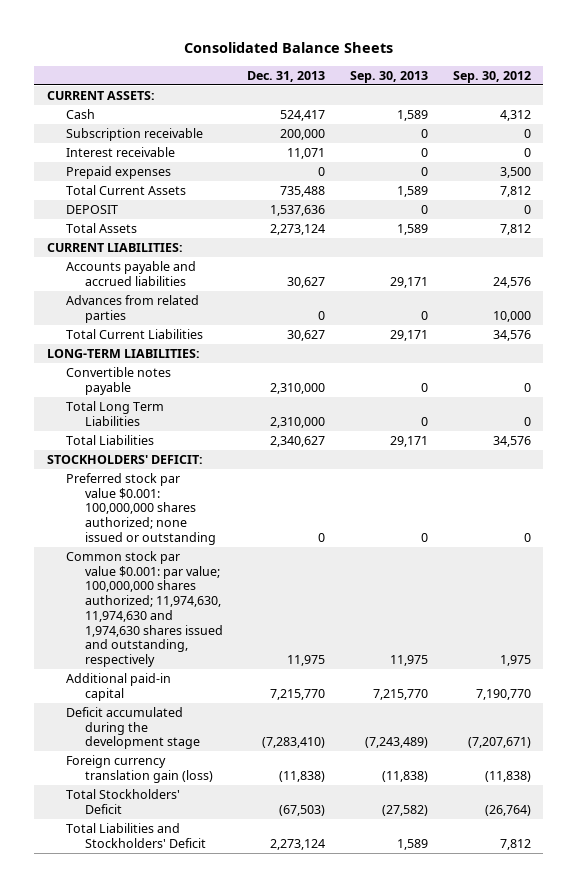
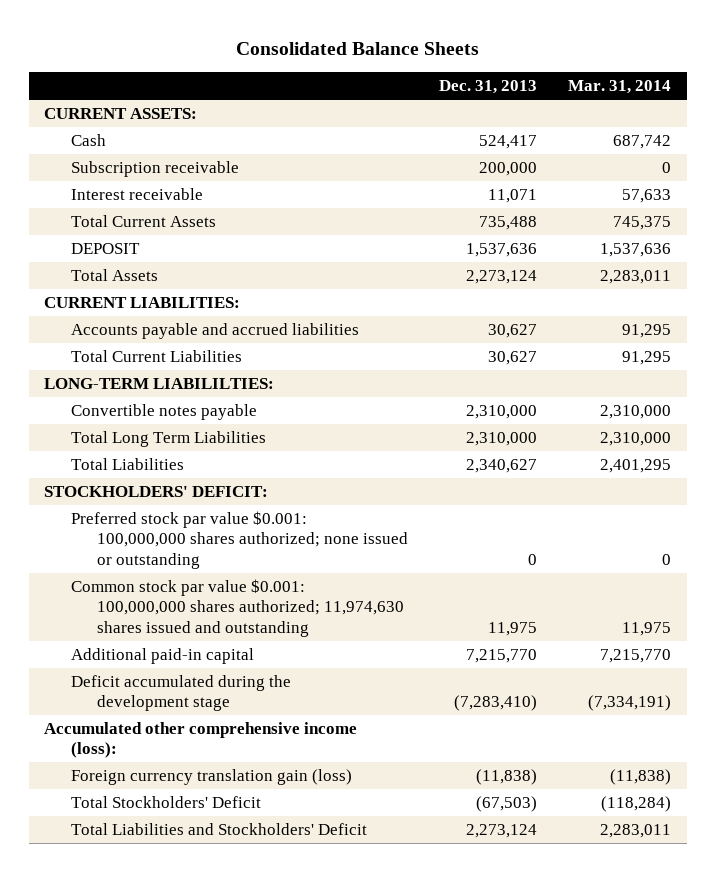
[350,70,429,83] Sep. 30, 2013 -> none
[452,70,531,83] Sep. 30, 2012 -> none
none -> [568,80,672,95] Mar. 31, 2014
[65,165,171,179] Prepaid expenses -> none
[65,294,199,323] Advances from related parties -> none
[46,348,200,358] LONG-TERM LIABILITIES: -> [44,378,275,390] LONG-TERM LIABILILTIES:
[65,550,223,668] Common stock par value $0.001: par value; 100,000,000 shares authorized; 11,974,630, 11,974,630 and 1,974,630 shares issued and outstanding, respectively -> [70,579,405,637] Common stock par value $0.001: 100,000,000 shares authorized; 11,974,630 shares issued and outstanding
none -> [44,722,358,759] Accumulated other comprehensive income (loss):

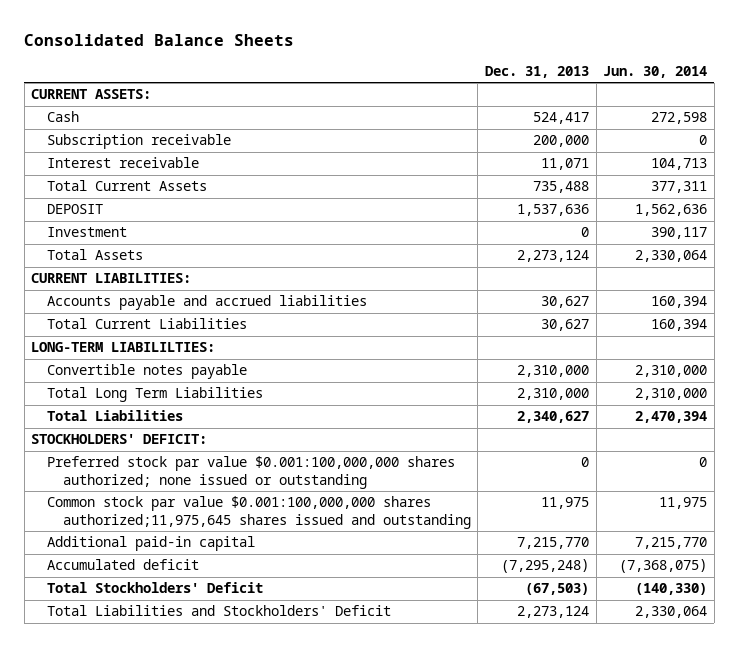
[568,80,672,95] Mar. 31, 2014 -> none
none -> [603,65,708,78] Jun. 30, 2014
none -> [46,227,127,238] Investment
[70,511,409,569] Preferred stock par value $0.001: 100,000,000 shares authorized; none issued or outstanding -> [46,456,455,490] Preferred stock par value $0.001:100,000,000 shares authorized; none issued or outstanding
[70,579,405,637] Common stock par value $0.001: 100,000,000 shares authorized; 11,974,630 shares issued and outstanding -> [46,496,471,530] Common stock par value $0.001:100,000,000 shares authorized;11,975,645 shares issued and outstanding
[44,722,358,759] Accumulated other comprehensive income (loss): -> none
[70,769,352,786] Foreign currency translation gain (loss) -> none
[70,675,291,712] Deficit accumulated during the development stage -> [46,559,199,571] Accumulated deficit
[454,695,538,712] (7,283,410) -> [500,559,589,574] (7,295,248)

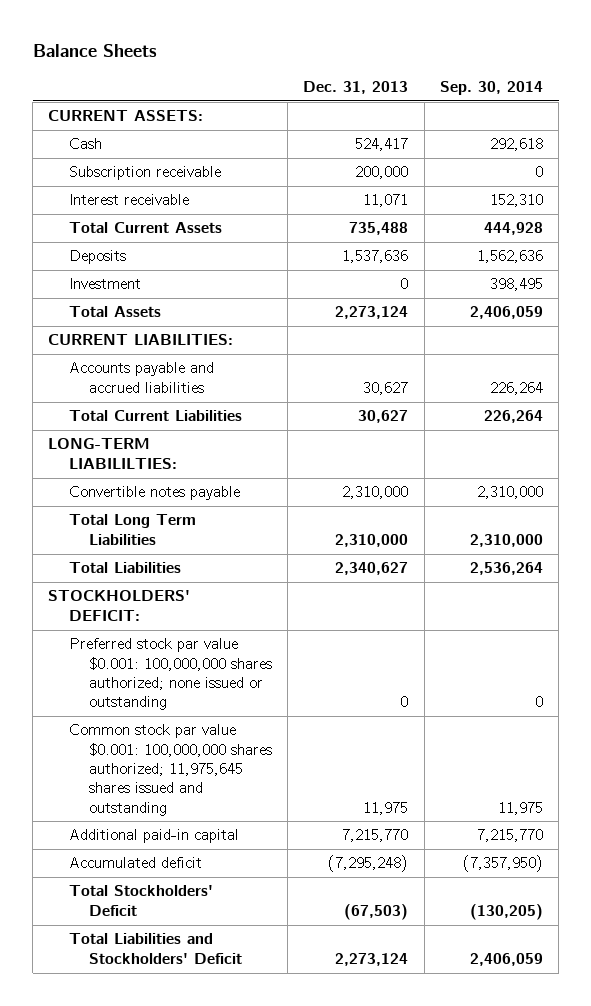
[24,33,295,46] Consolidated Balance Sheets -> [32,43,157,57] Balance Sheets
[603,65,708,78] Jun. 30, 2014 -> none
none -> [439,80,543,95] Sep. 30, 2014
[46,204,103,215] DEPOSIT -> [68,250,126,265] Deposits
[46,456,455,490] Preferred stock par value $0.001:100,000,000 shares authorized; none issued or outstanding -> [68,638,272,711] Preferred stock par value $0.001: 100,000,000 shares authorized; none issued or outstanding
[46,496,471,530] Common stock par value $0.001:100,000,000 shares authorized;11,975,645 shares issued and outstanding -> [68,724,272,816] Common stock par value $0.001: 100,000,000 shares authorized; 11,975,645 shares issued and outstanding

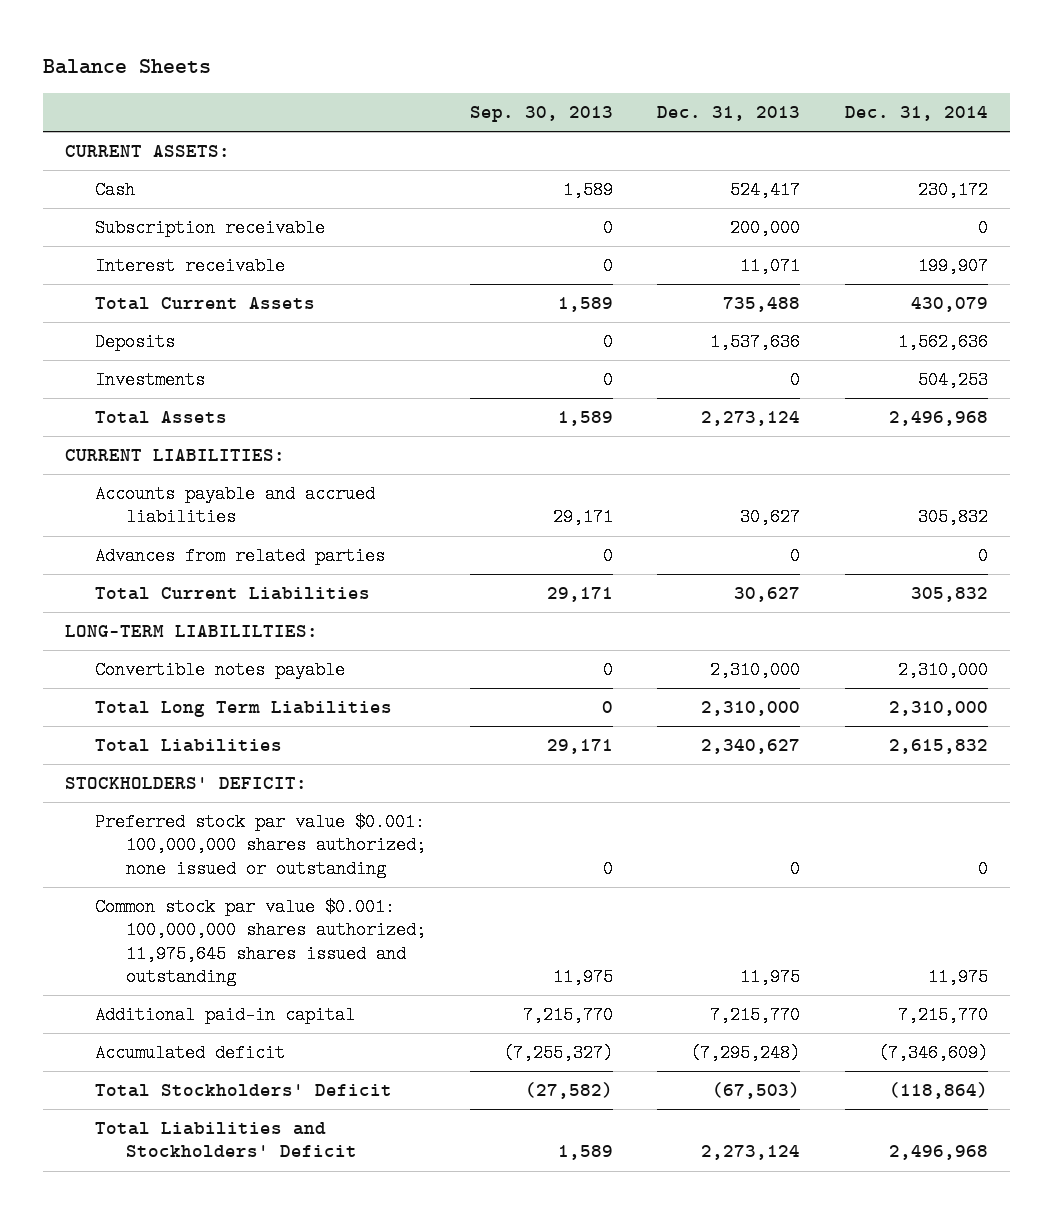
[439,80,543,95] Sep. 30, 2014 -> none
none -> [470,106,614,123] Sep. 30, 2013
none -> [844,106,988,122] Dec. 31, 2014
[68,278,141,290] Investment -> [95,371,206,390] Investments
none -> [95,547,386,566] Advances from related parties

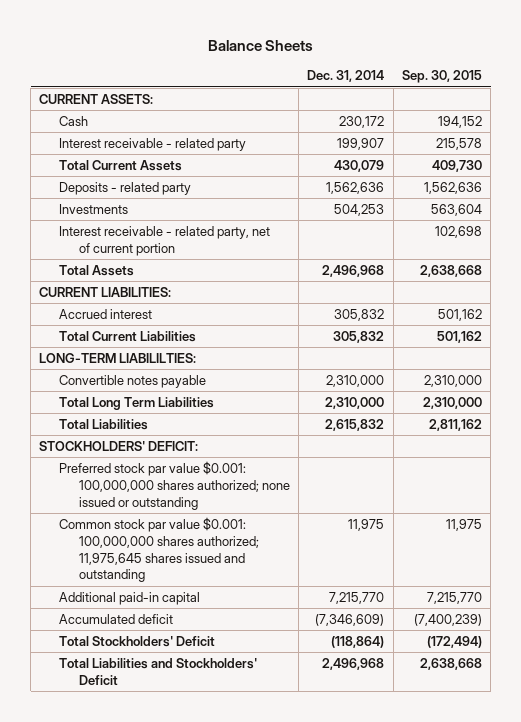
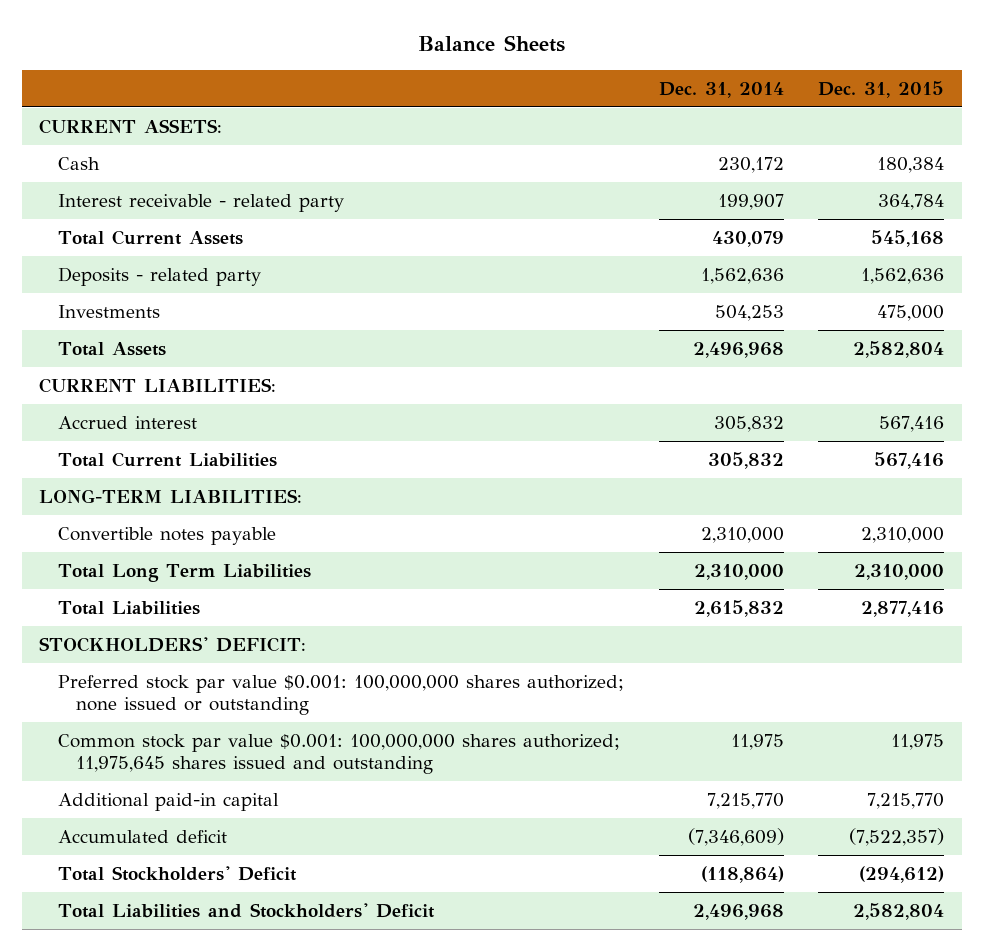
[401,70,482,84] Sep. 30, 2015 -> none
none -> [818,80,945,98] Dec. 31, 2015
[59,226,271,256] Interest receivable - related party, net of current portion -> none
[39,353,197,364] LONG-TERM LIABILILTIES: -> [39,488,303,503] LONG-TERM LIABILITIES:

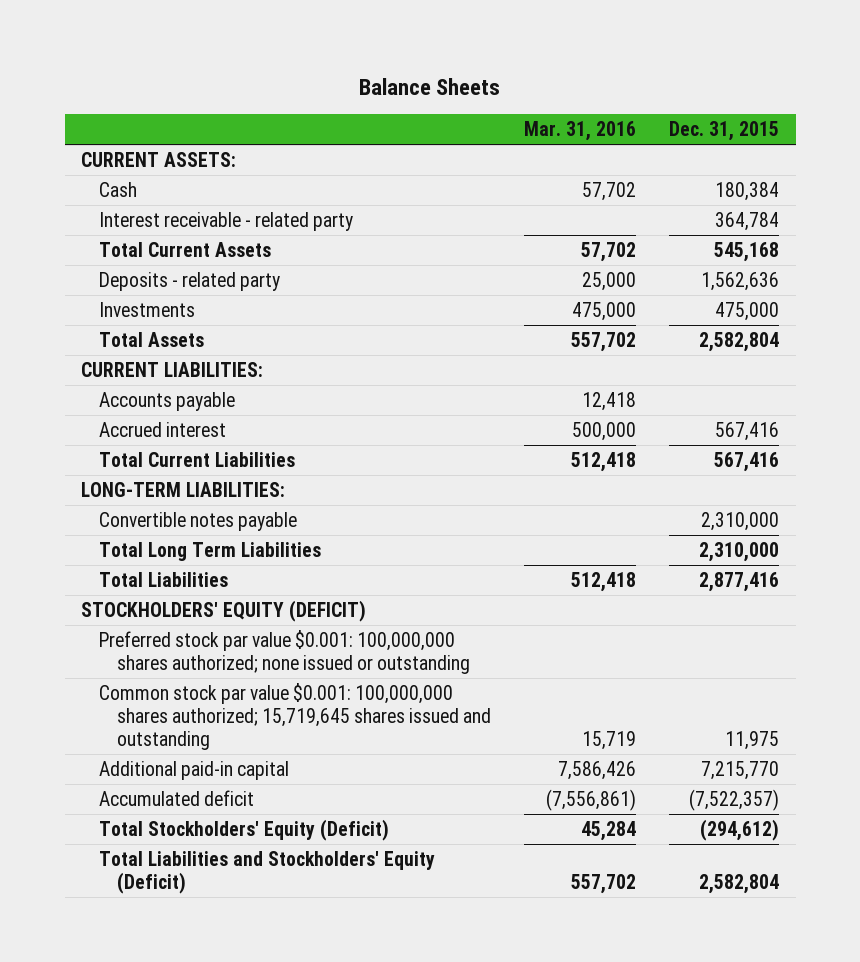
[658,81,784,98] Dec. 31, 2014 -> none
none -> [524,121,637,142] Mar. 31, 2016
none -> [99,391,236,411] Accounts payable
[39,636,307,652] STOCKHOLDERS' DEFICIT: -> [81,599,367,622] STOCKHOLDERS' EQUITY (DEFICIT)
[57,733,620,774] Common stock par value $0.001: 100,000,000 shares authorized; 11,975,645 shares issued and outstanding -> [99,682,492,750] Common stock par value $0.001: 100,000,000 shares authorized; 15,719,645 shares issued and outstanding
[57,865,297,881] Total Stockholders' Deficit -> [99,818,390,841] Total Stockholders' Equity (Deficit)
[57,902,435,918] Total Liabilities and Stockholders' Deficit -> [99,850,436,894] Total Liabilities and Stockholders' Equity (Deficit)

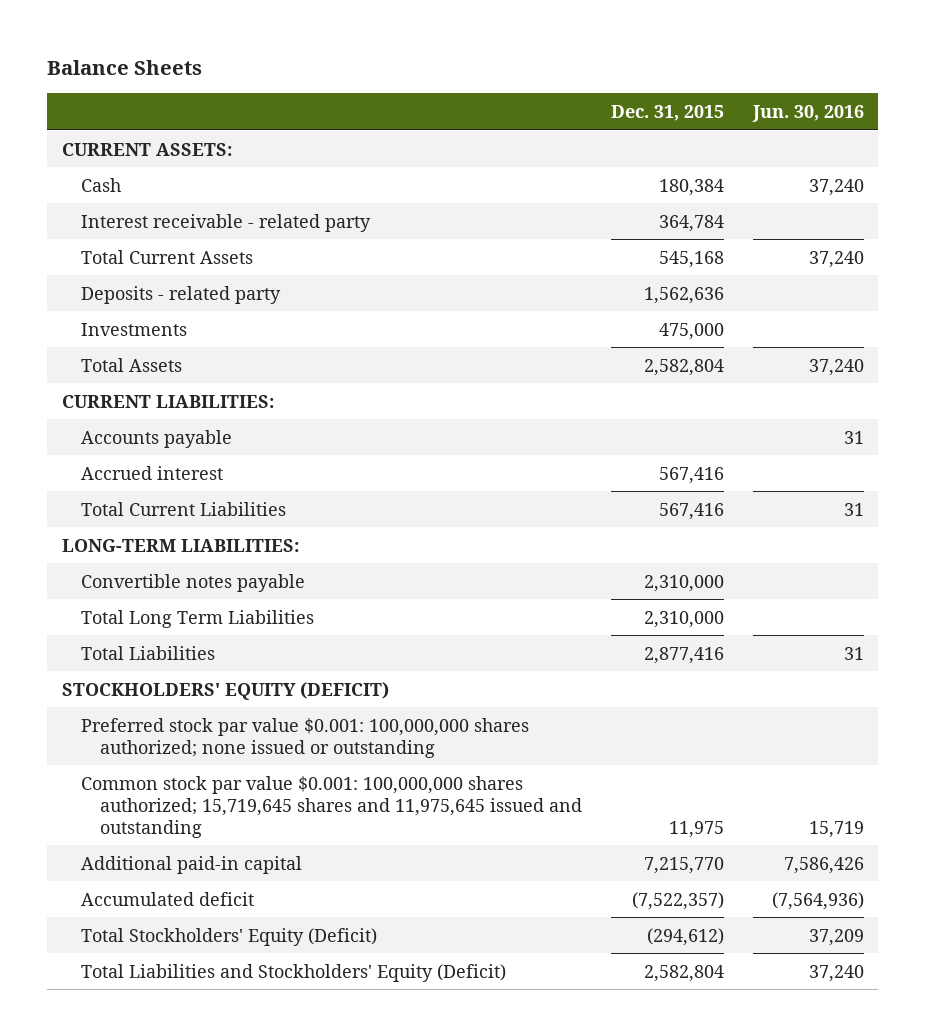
[524,121,637,142] Mar. 31, 2016 -> none
none -> [751,104,864,122] Jun. 30, 2016
[99,682,492,750] Common stock par value $0.001: 100,000,000 shares authorized; 15,719,645 shares issued and outstanding -> [80,775,583,838] Common stock par value $0.001: 100,000,000 shares authorized; 15,719,645 shares and 11,975,645 issued and outstanding

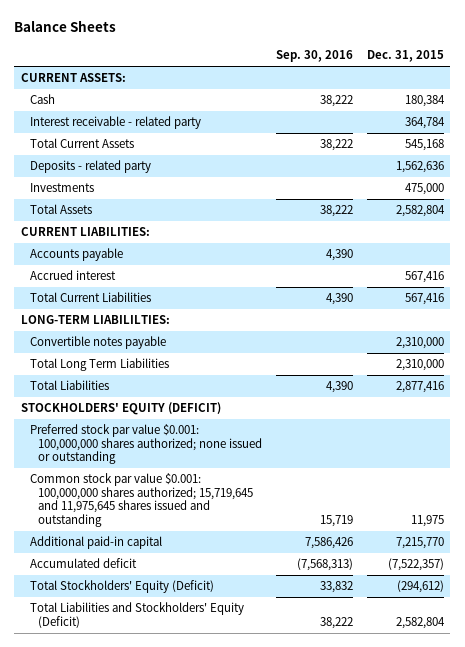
[751,104,864,122] Jun. 30, 2016 -> none
none -> [275,50,353,63] Sep. 30, 2016
[61,538,299,552] LONG-TERM LIABILITIES: -> [21,315,171,325] LONG-TERM LIABILILTIES:
[80,775,583,838] Common stock par value $0.001: 100,000,000 shares authorized; 15,719,645 shares and 11,975,645 issued and outstanding -> [29,473,254,528] Common stock par value $0.001: 100,000,000 shares authorized; 15,719,645 and 11,975,645 shares issued and outstanding

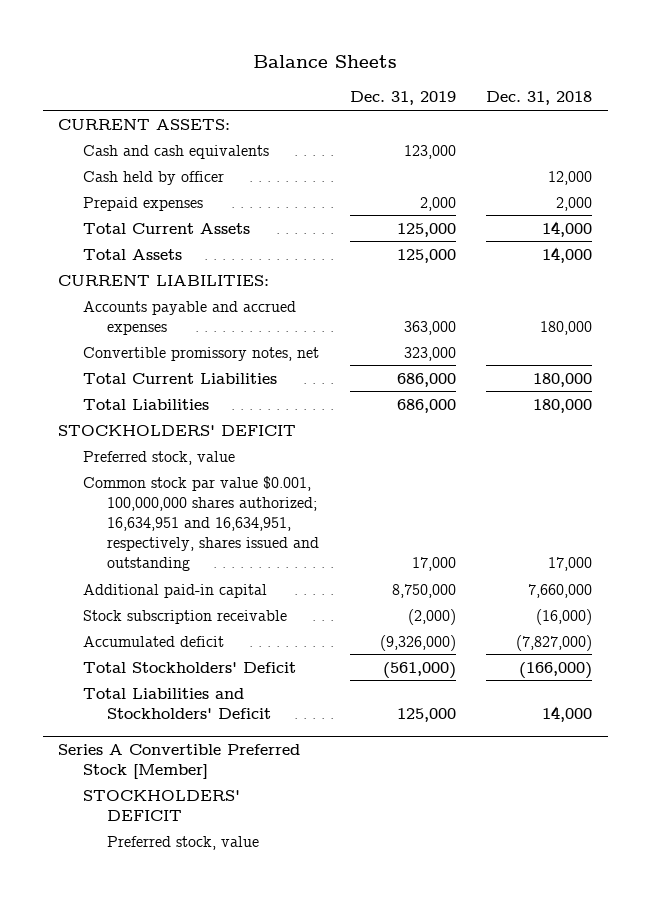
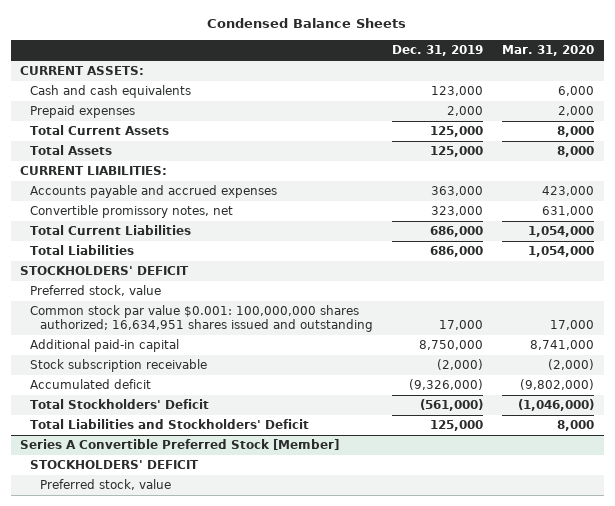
[253,54,398,68] Balance Sheets -> [207,18,407,29] Condensed Balance Sheets
[486,91,593,106] Dec. 31, 2018 -> none
none -> [502,45,595,57] Mar. 31, 2020
[82,170,224,185] Cash held by officer -> none
[82,475,320,572] Common stock par value $0.001, 100,000,000 shares authorized; 16,634,951 and 16,634,951, respectively, shares issued and outstanding -> [30,305,374,333] Common stock par value $0.001: 100,000,000 shares authorized; 16,634,951 shares issued and outstanding

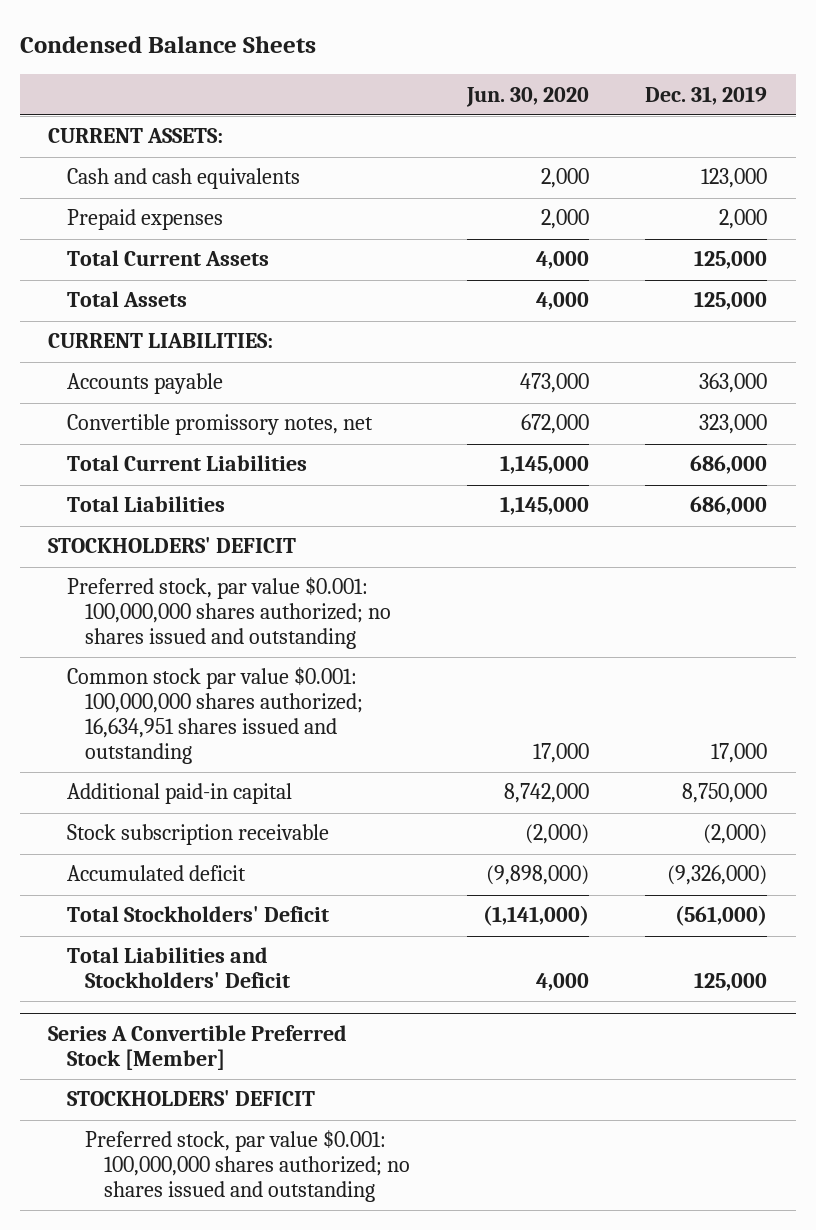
[502,45,595,57] Mar. 31, 2020 -> none
none -> [465,86,589,107] Jun. 30, 2020
[30,185,278,199] Accounts payable and accrued expenses -> [66,373,223,395] Accounts payable
[30,285,162,297] Preferred stock, value -> [66,577,392,650] Preferred stock, par value $0.001: 100,000,000 shares authorized; no shares issued and outstanding
[40,479,172,491] Preferred stock, value -> [85,1130,410,1203] Preferred stock, par value $0.001: 100,000,000 shares authorized; no shares issued and outstanding

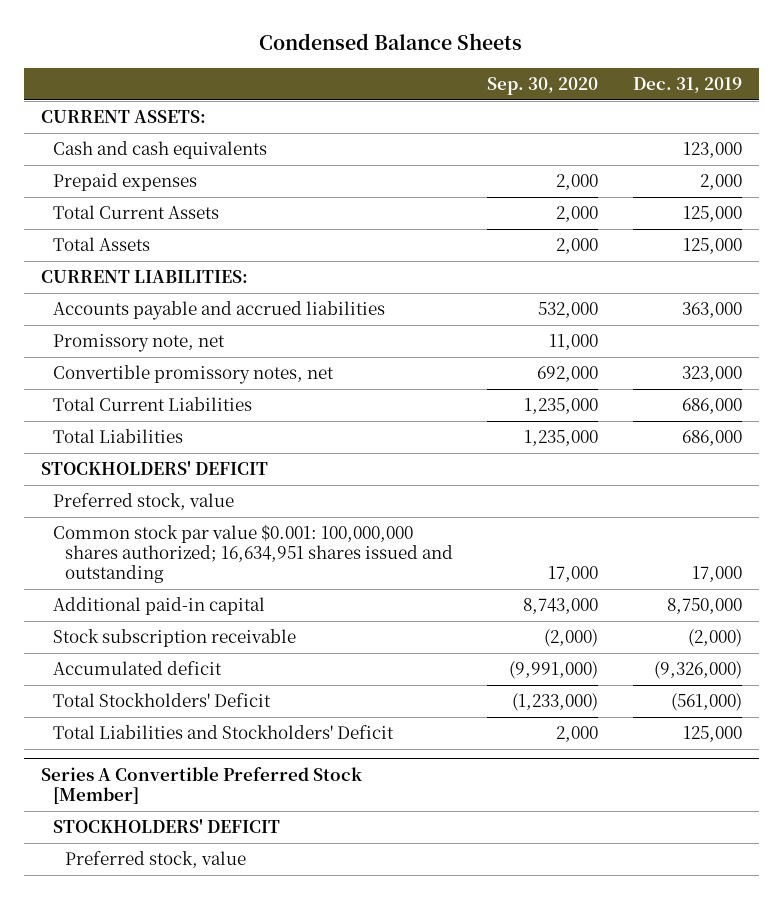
[465,86,589,107] Jun. 30, 2020 -> none
none -> [487,76,599,95] Sep. 30, 2020
[66,373,223,395] Accounts payable -> [53,301,386,321] Accounts payable and accrued liabilities
none -> [53,334,226,353] Promissory note, net
[66,577,392,650] Preferred stock, par value $0.001: 100,000,000 shares authorized; no shares issued and outstanding -> [53,493,235,511] Preferred stock, value
[85,1130,410,1203] Preferred stock, par value $0.001: 100,000,000 shares authorized; no shares issued and outstanding -> [65,851,247,869] Preferred stock, value

